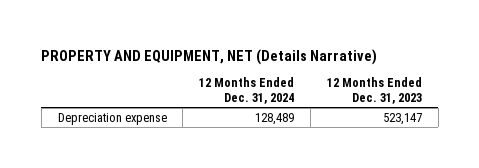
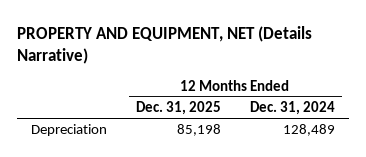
[326,76,422,104] 12 Months Ended Dec. 31, 2023 -> none
none -> [135,101,221,116] Dec. 31, 2025
[57,112,167,125] Depreciation expense -> [31,124,108,137] Depreciation

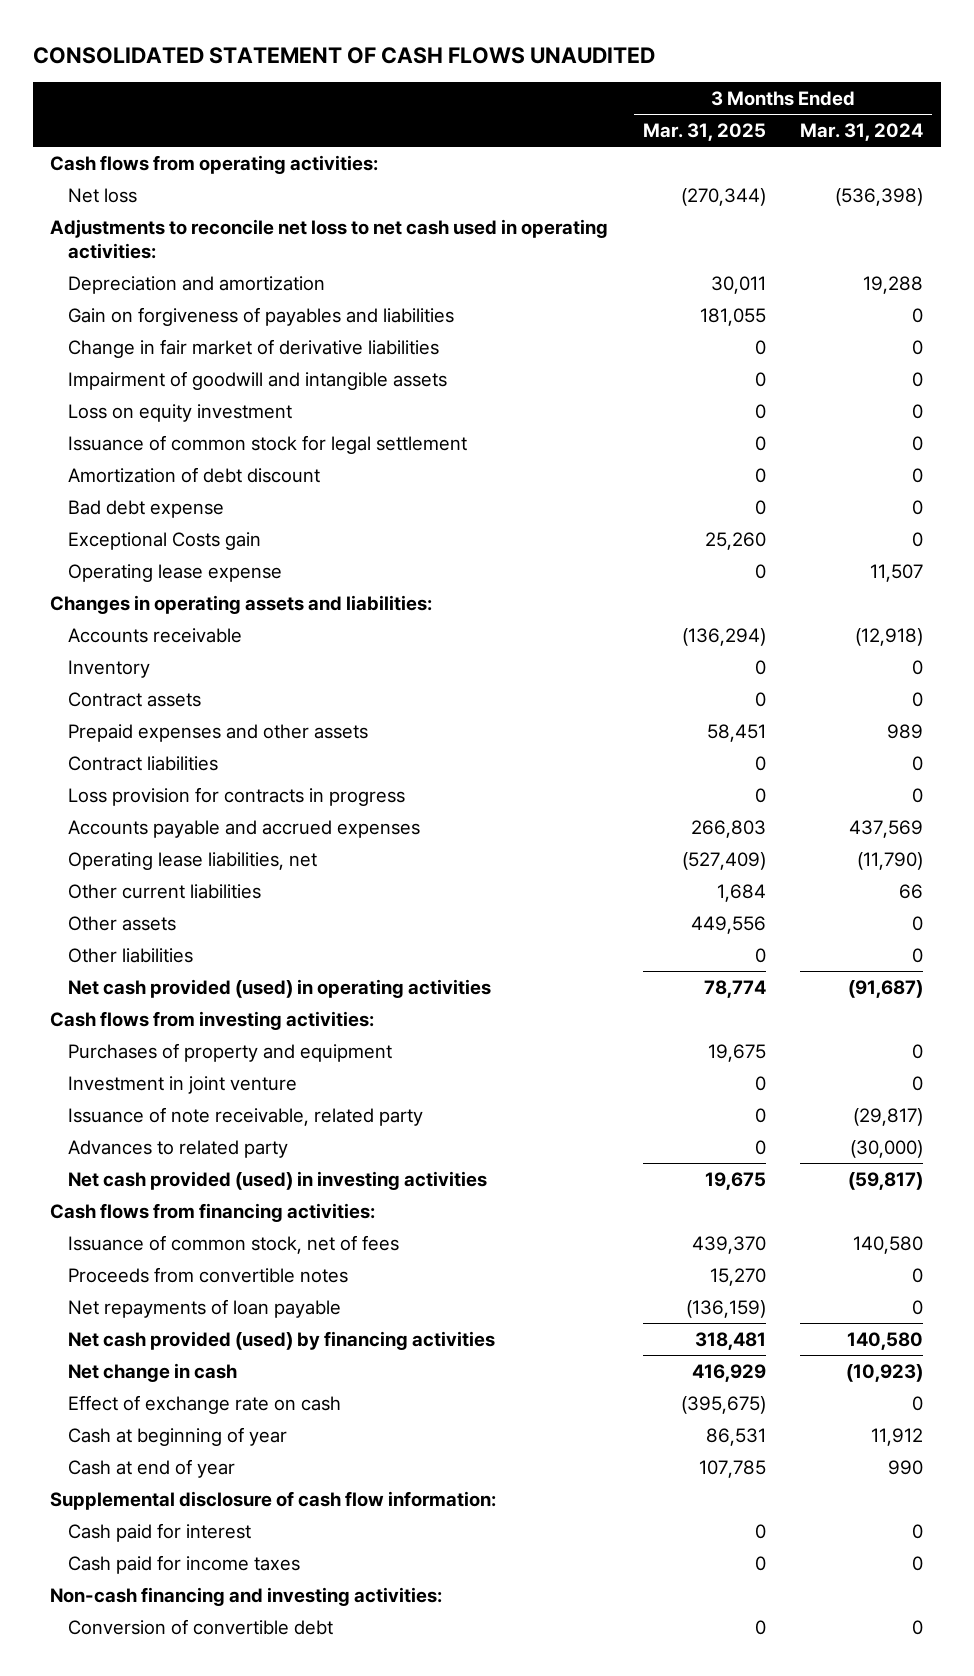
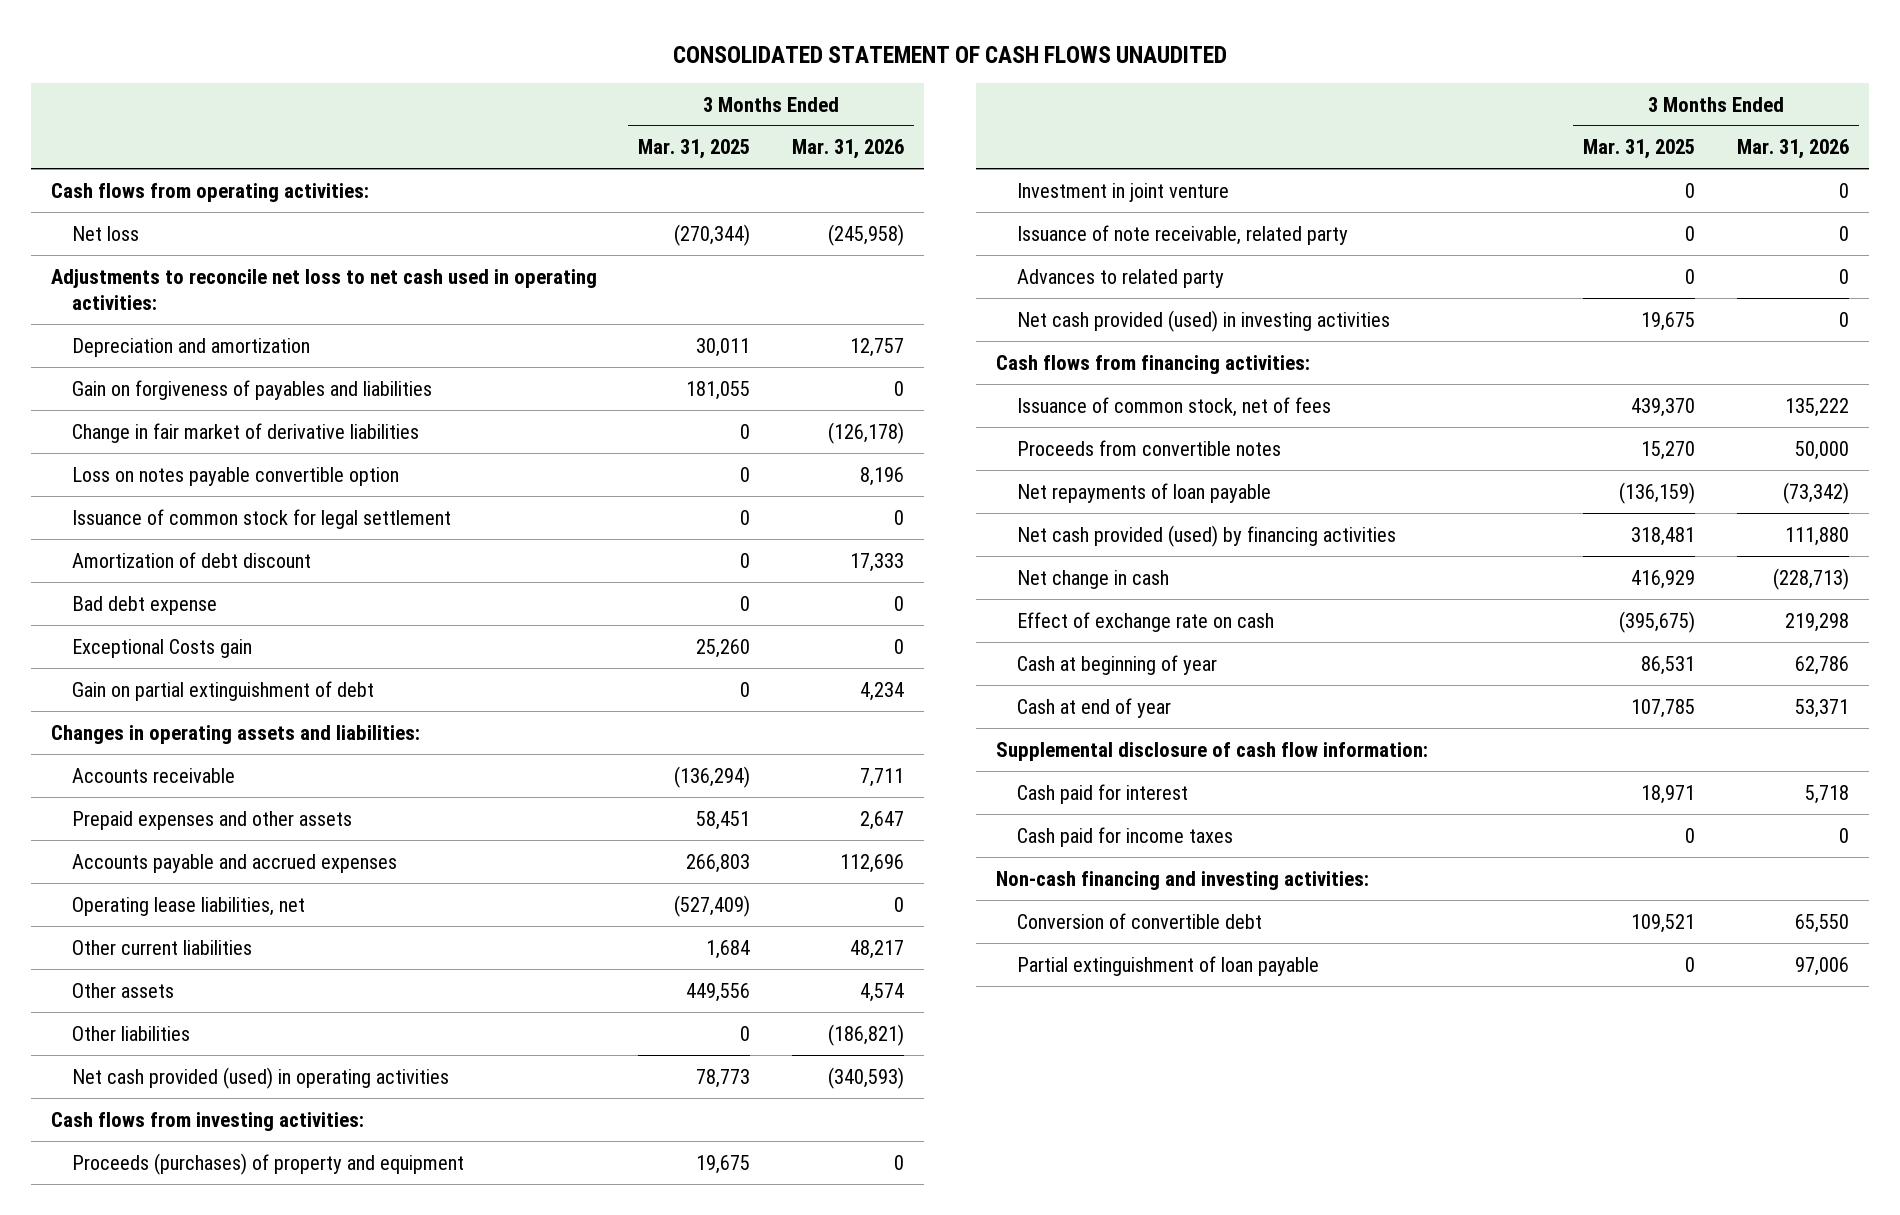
[800,122,924,141] Mar. 31, 2024 -> none
none -> [791,139,904,160] Mar. 31, 2026
[68,370,448,390] Impairment of goodwill and intangible assets -> none
[68,403,293,422] Loss on equity investment -> none
none -> [71,466,399,486] Loss on notes payable convertible option
[68,563,283,582] Operating lease expense -> none
none -> [71,680,374,701] Gain on partial extinguishment of debt
[68,659,151,678] Inventory -> none
[68,691,202,707] Contract assets -> none
[68,755,219,771] Contract liabilities -> none
[68,786,406,806] Loss provision for contracts in progress -> none
[703,979,766,998] 78,774 -> [696,1068,751,1088] 78,773
[68,1042,393,1062] Purchases of property and equipment -> [71,1152,464,1175] Proceeds (purchases) of property and equipment
[754,1523,766,1539] 0 -> [1641,784,1696,804] 18,971
[754,1619,766,1635] 0 -> [1631,913,1696,933] 109,521
none -> [1016,955,1319,976] Partial extinguishment of loan payable

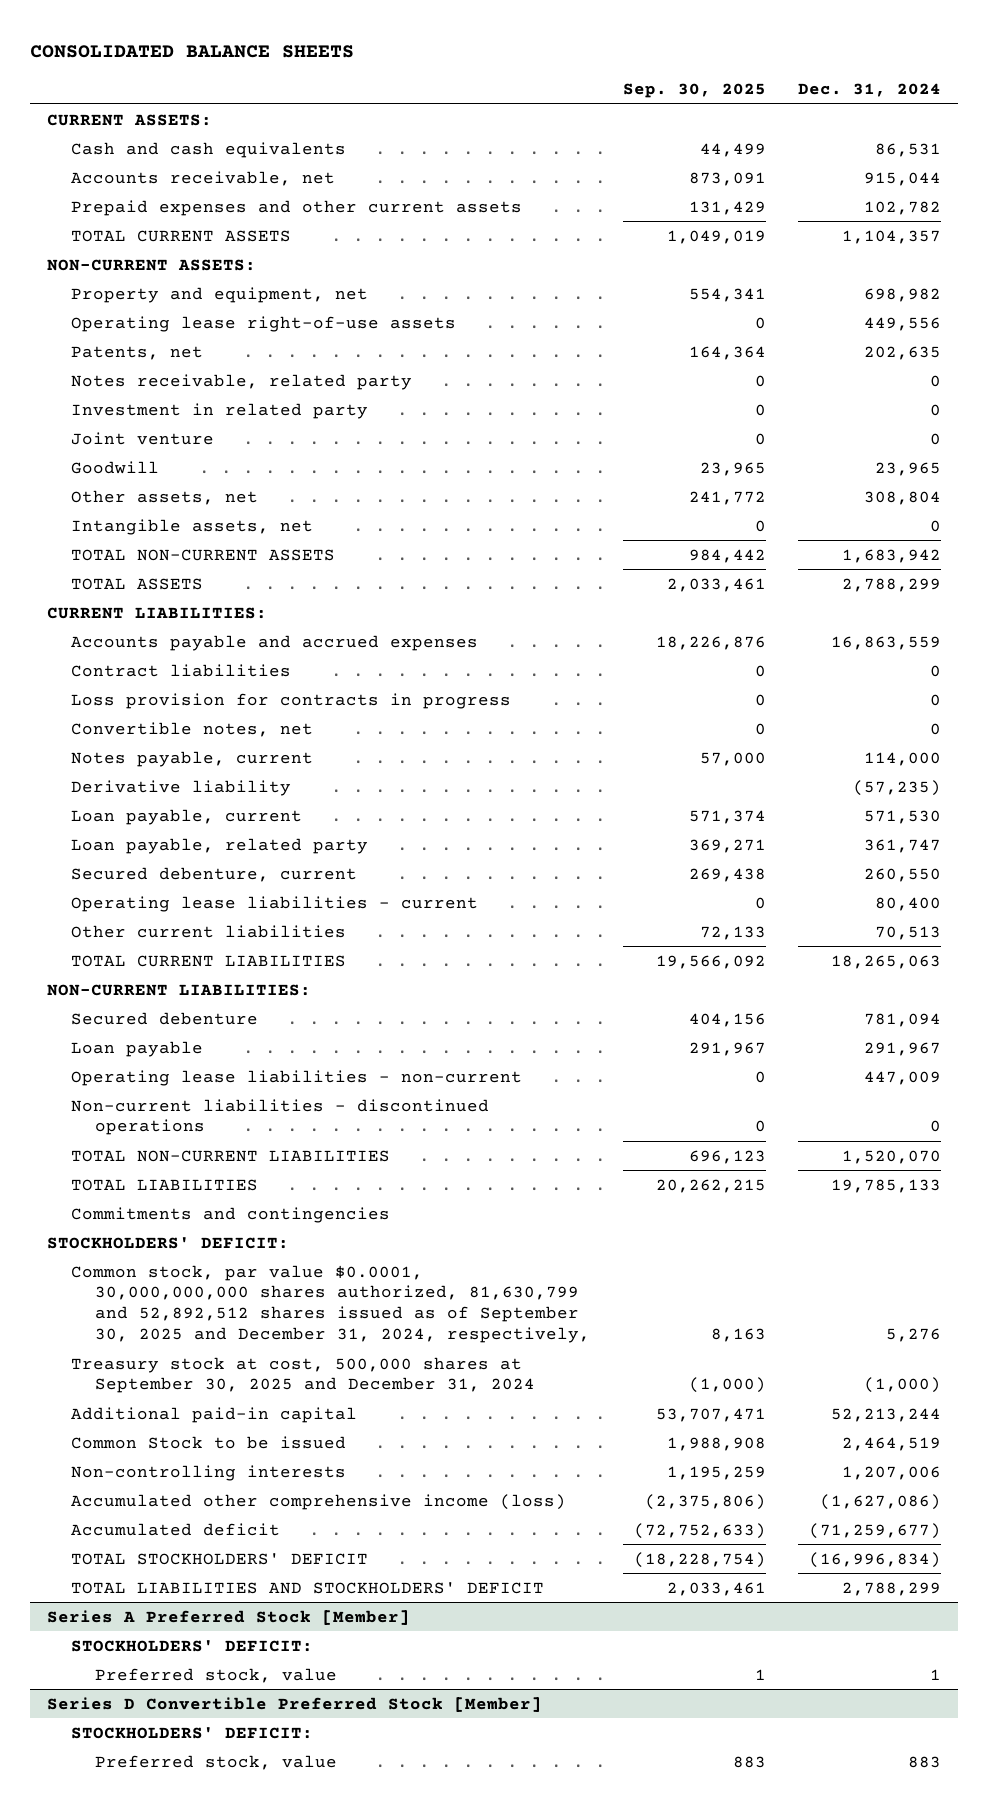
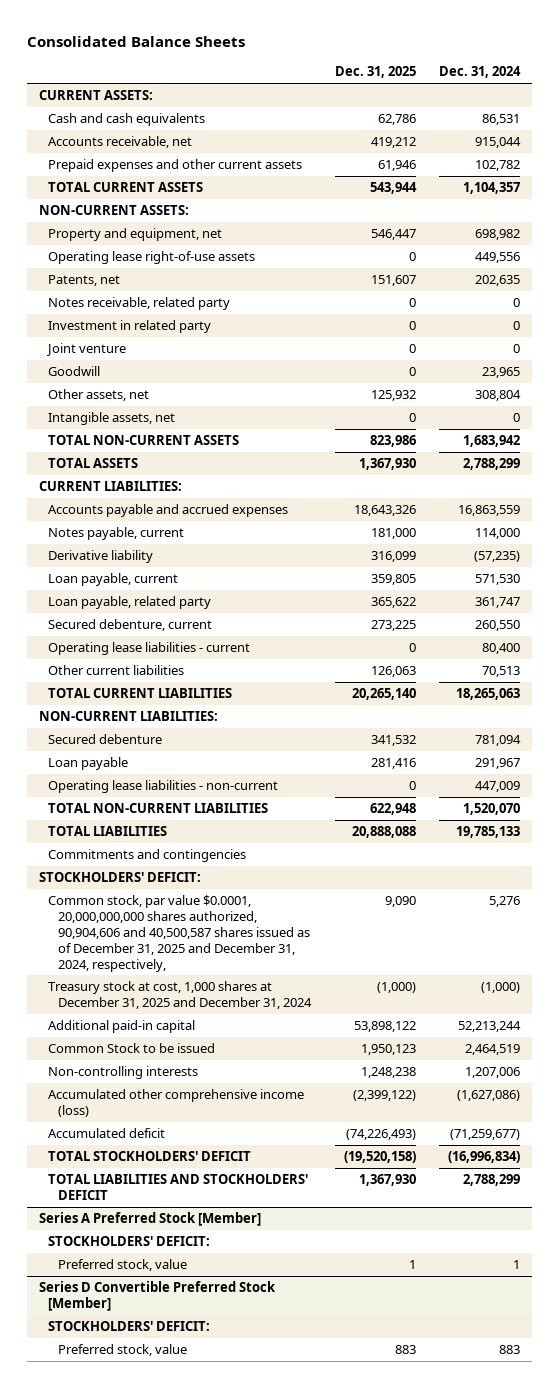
[30,45,355,59] CONSOLIDATED BALANCE SHEETS -> [26,36,245,48] Consolidated Balance Sheets
[622,83,766,99] Sep. 30, 2025 -> none
none -> [334,66,416,79] Dec. 31, 2025
[70,663,291,677] Contract liabilities -> none
[70,692,511,709] Loss provision for contracts in progress -> none
[70,721,313,737] Convertible notes, net -> none
[70,1098,489,1136] Non-current liabilities - discontinued operations -> none
[70,1264,591,1344] Common stock, par value $0.0001, 30,000,000,000 shares authorized, 81,630,799 and 52,892,512 shares issued as of September 30, 2025 and December 31, 2024, respectively, -> [48,895,311,972] Common stock, par value $0.0001, 20,000,000,000 shares authorized, 90,904,606 and 40,500,587 shares issued as of December 31, 2025 and December 31, 2024, respectively,
[70,1356,536,1394] Treasury stock at cost, 500,000 shares at September 30, 2025 and December 31, 2024 -> [48,981,313,1010] Treasury stock at cost, 1,000 shares at December 31, 2025 and December 31, 2024

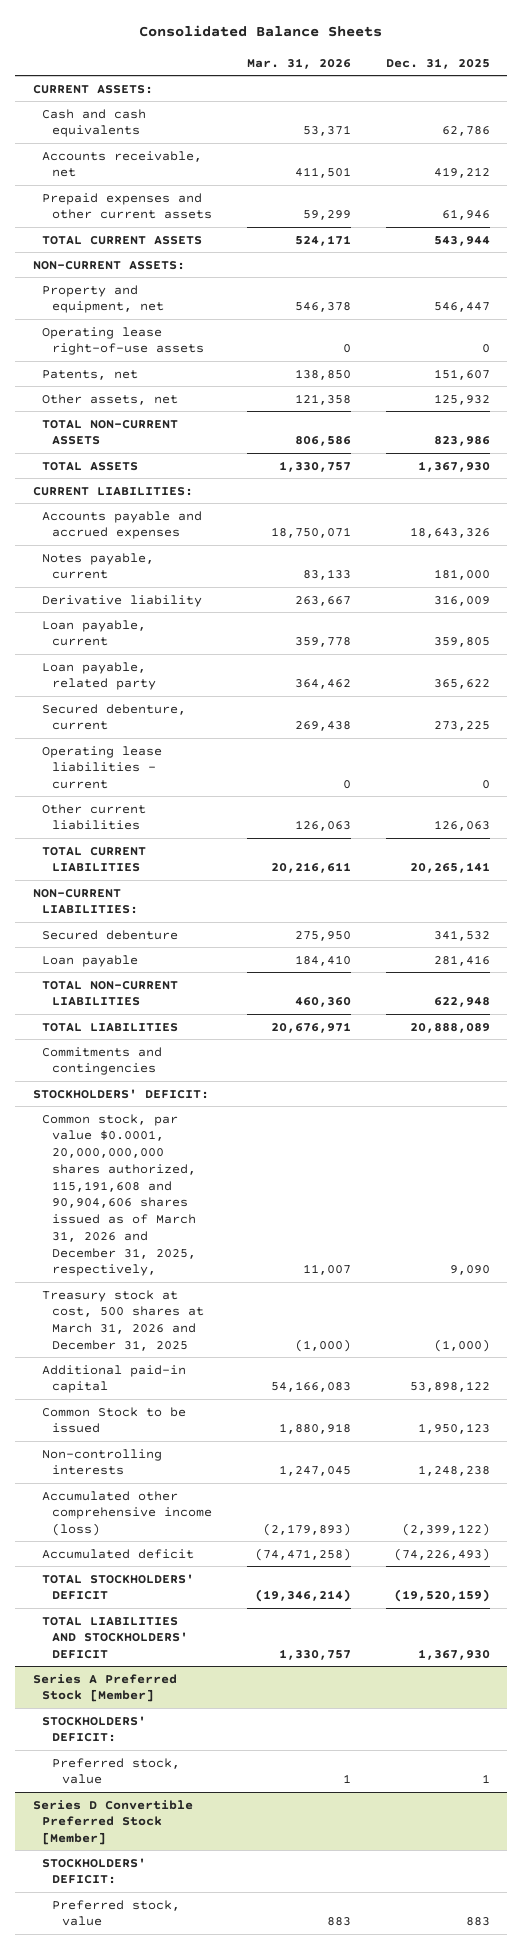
[439,66,522,79] Dec. 31, 2024 -> none
none -> [246,57,351,69] Mar. 31, 2026
[48,297,231,311] Notes receivable, related party -> none
[48,320,212,334] Investment in related party -> none
[46,343,127,357] Joint venture -> none
[48,366,101,377] Goodwill -> none
[48,412,176,426] Intangible assets, net -> none
[370,551,416,563] 316,099 -> [433,594,490,606] 316,009
[351,688,416,701] 20,265,140 -> [409,862,490,874] 20,265,141
[48,780,279,794] Operating lease liabilities - non-current -> none
[351,826,416,839] 20,888,088 -> [409,1022,490,1033] 20,888,089
[48,895,311,972] Common stock, par value $0.0001, 20,000,000,000 shares authorized, 90,904,606 and 40,500,587 shares issued as of December 31, 2025 and December 31, 2024, respectively, -> [42,1113,197,1277] Common stock, par value $0.0001, 20,000,000,000 shares authorized, 115,191,608 and 90,904,606 shares issued as of March 31, 2026 and December 31, 2025, respectively,
[48,981,313,1010] Treasury stock at cost, 1,000 shares at December 31, 2025 and December 31, 2024 -> [42,1289,205,1351] Treasury stock at cost, 500 shares at March 31, 2026 and December 31, 2025
[343,1151,416,1164] (19,520,158) -> [393,1589,490,1603] (19,520,159)

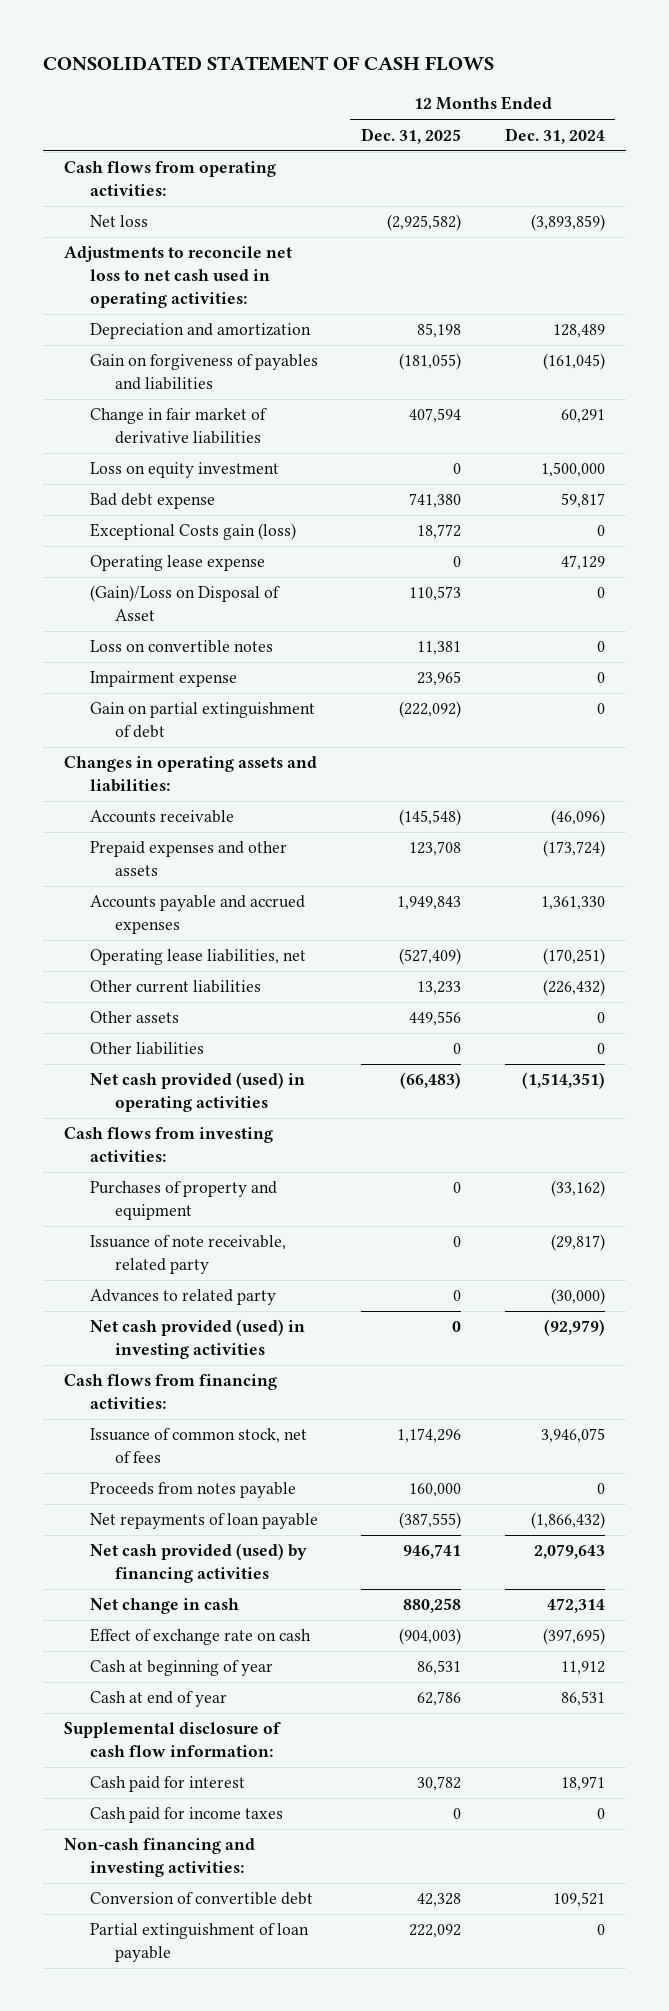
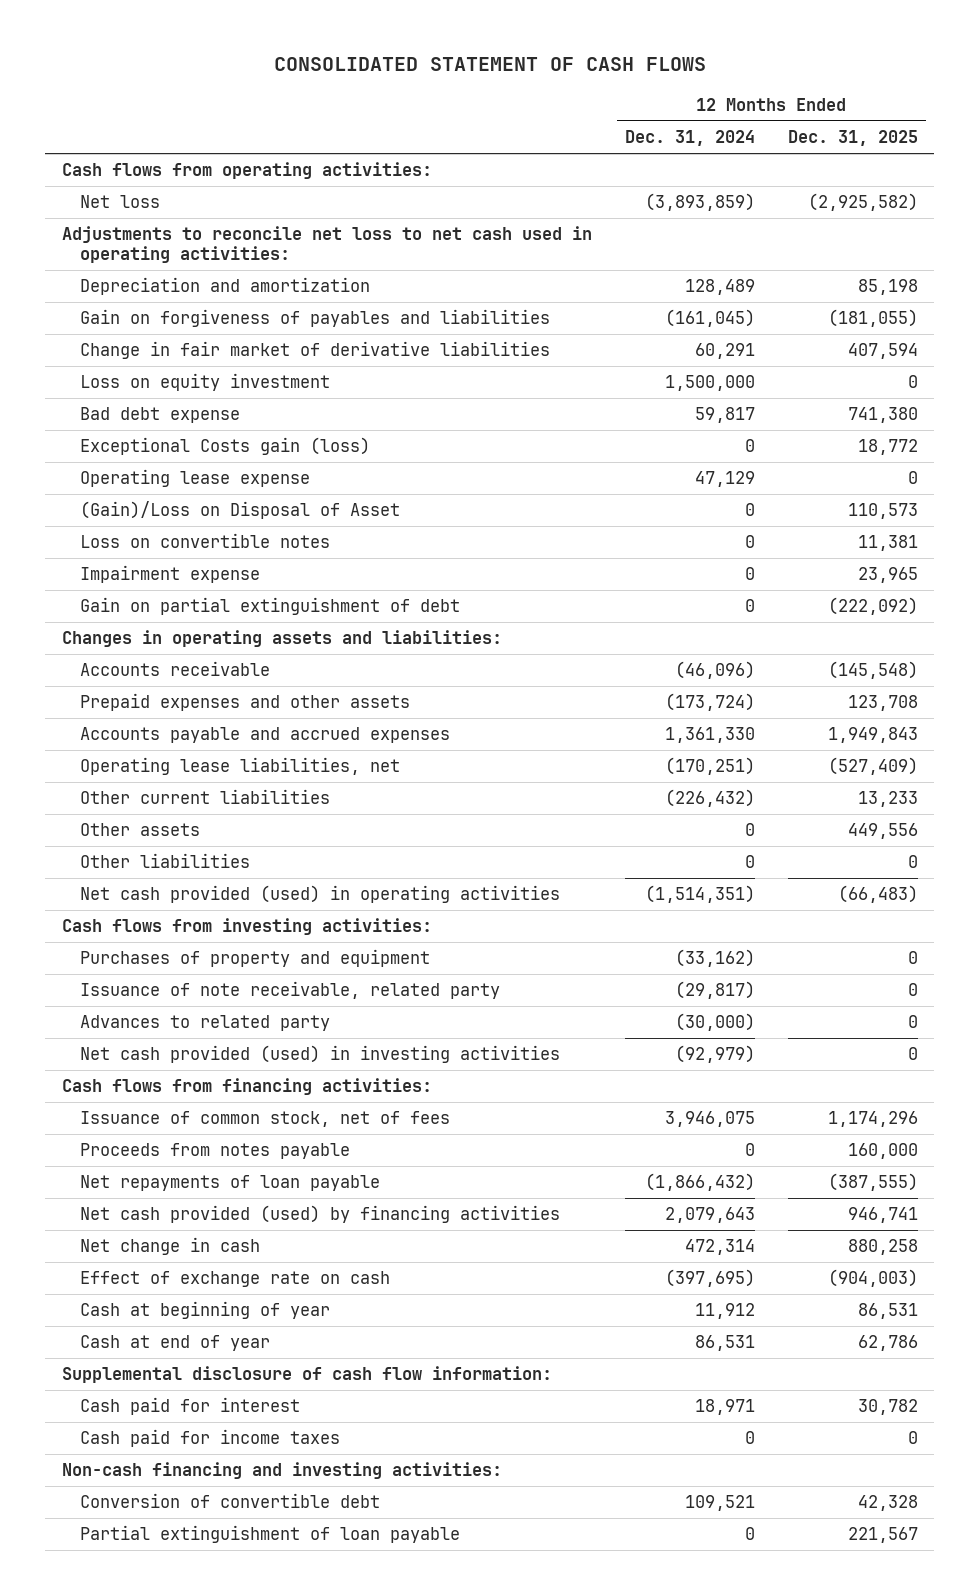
[409,1924,462,1939] 222,092 -> [847,1527,918,1544] 221,567

